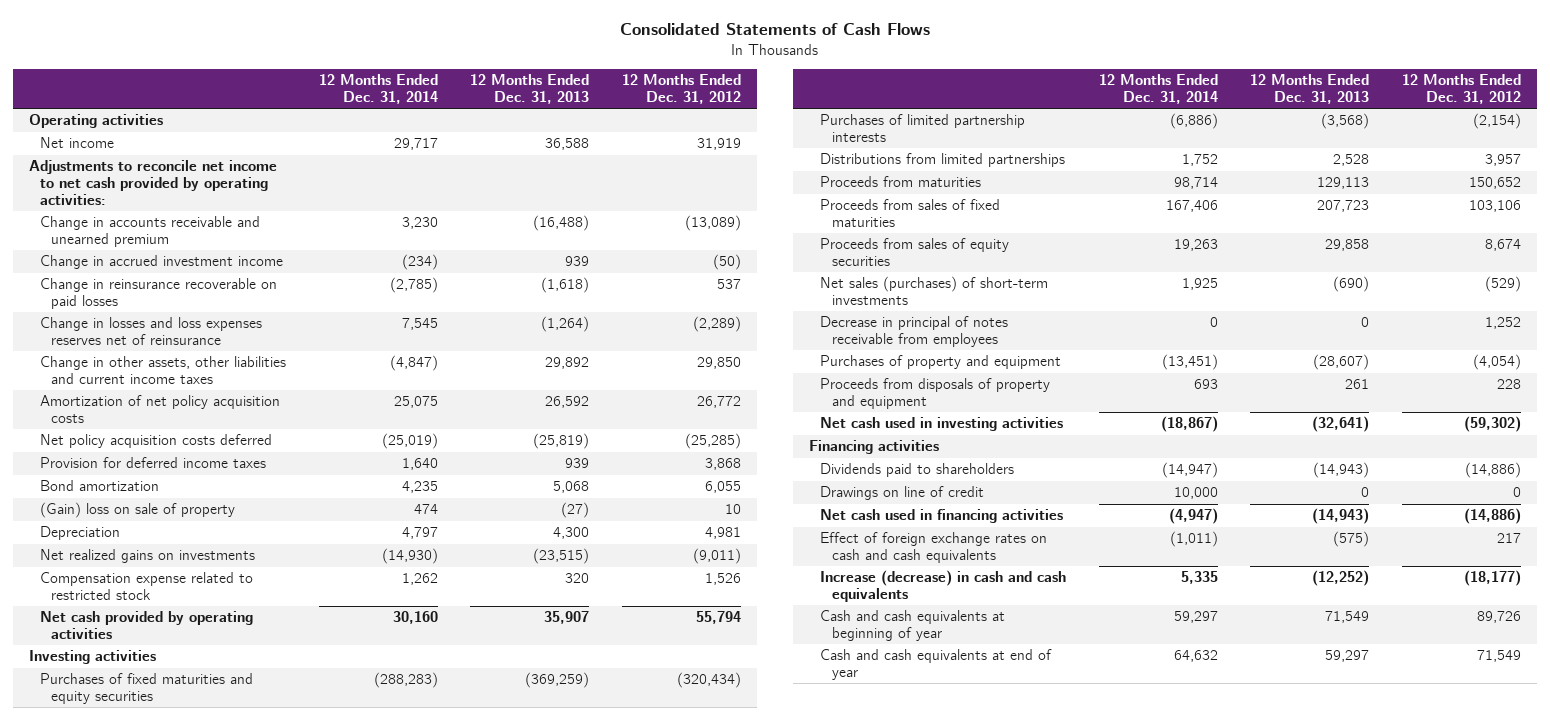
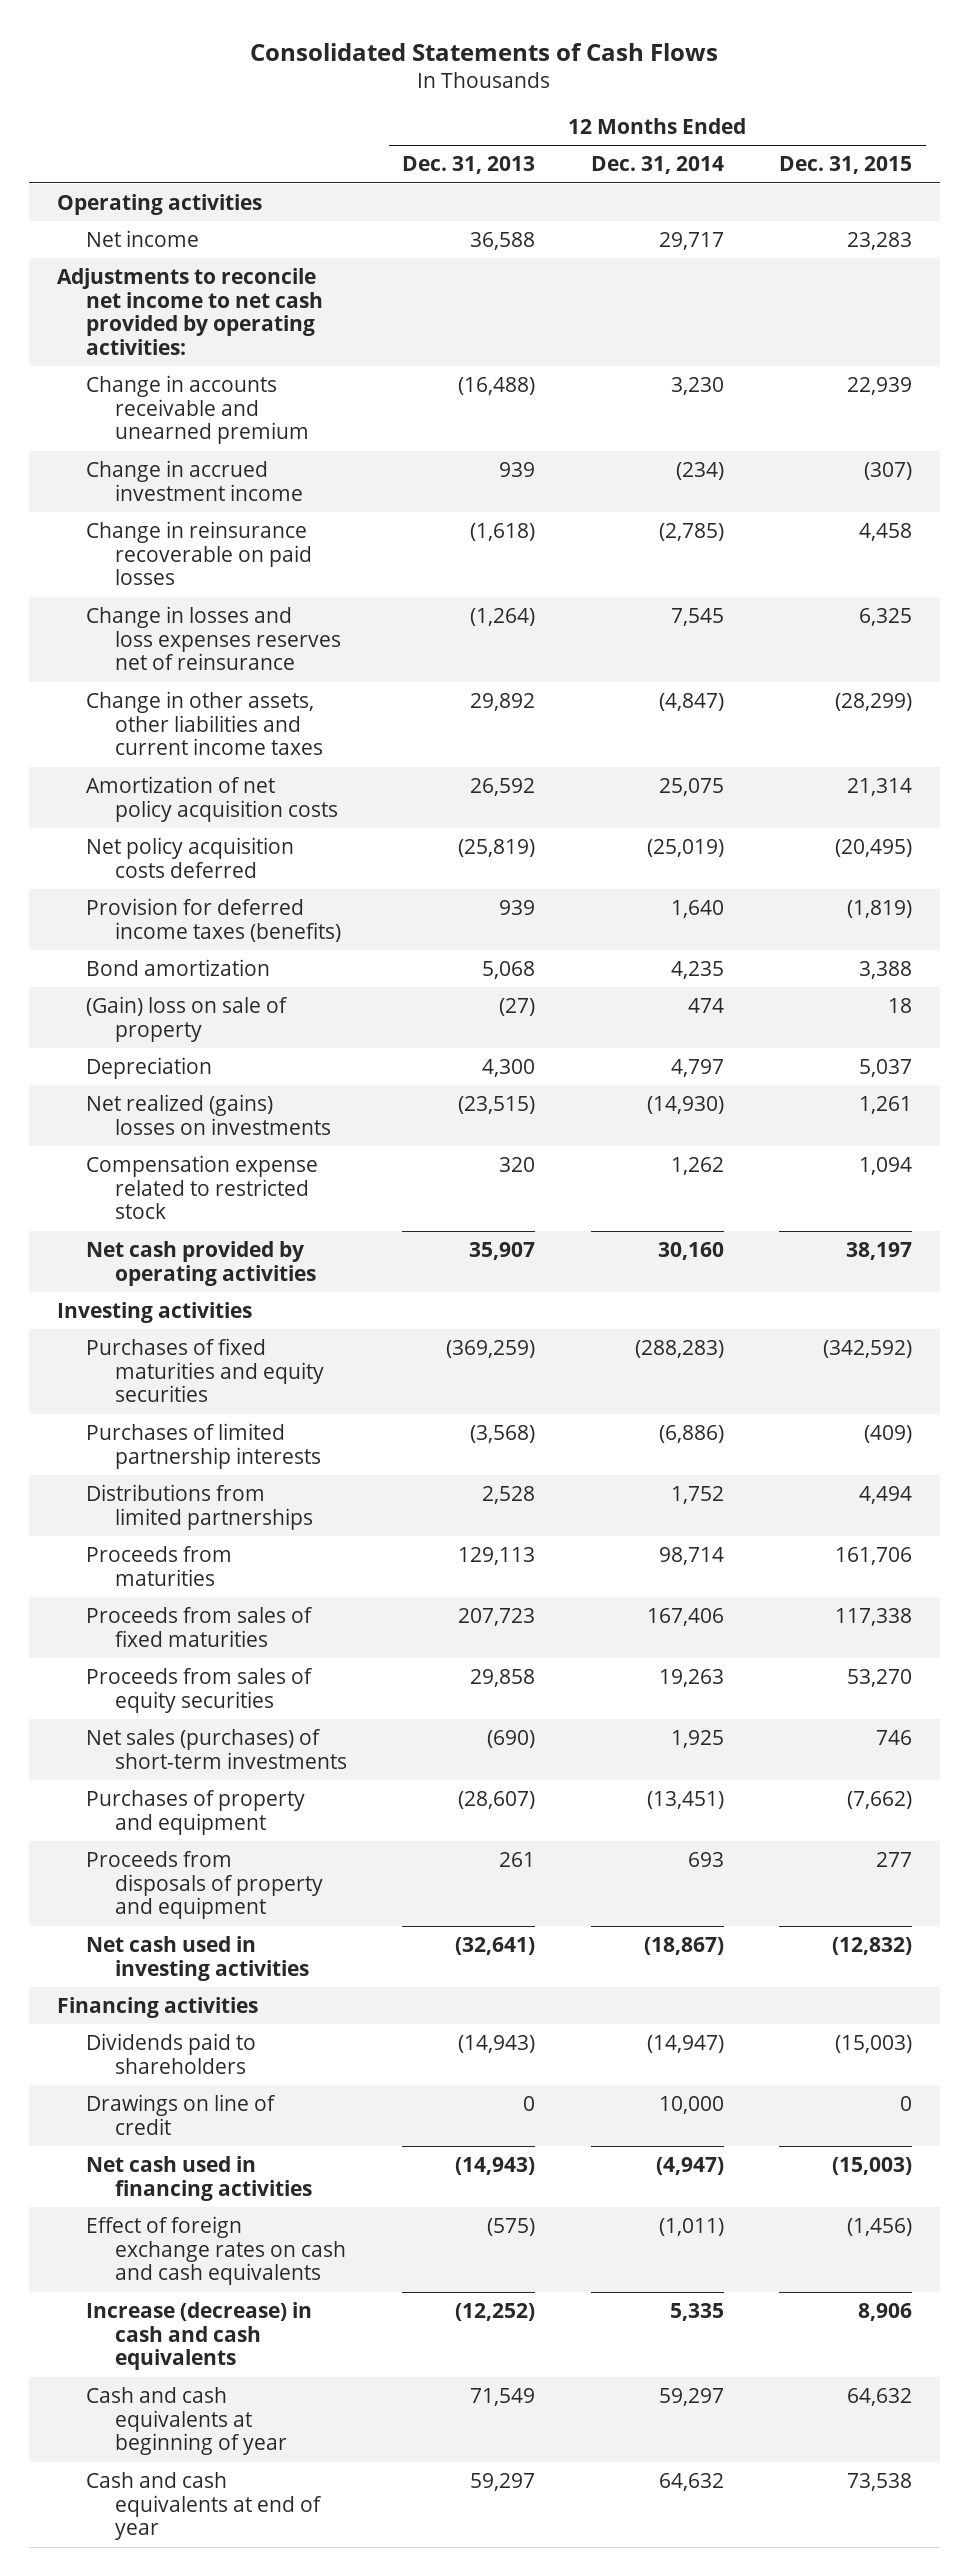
[621,74,741,104] 12 Months Ended Dec. 31, 2012 -> none
none -> [779,156,913,175] Dec. 31, 2015
[40,457,267,469] Provision for deferred income taxes -> [85,897,342,942] Provision for deferred income taxes (benefits)
[40,549,256,564] Net realized gains on investments -> [85,1093,332,1135] Net realized (gains) losses on investments
[820,316,1009,347] Decrease in principal of notes receivable from employees -> none

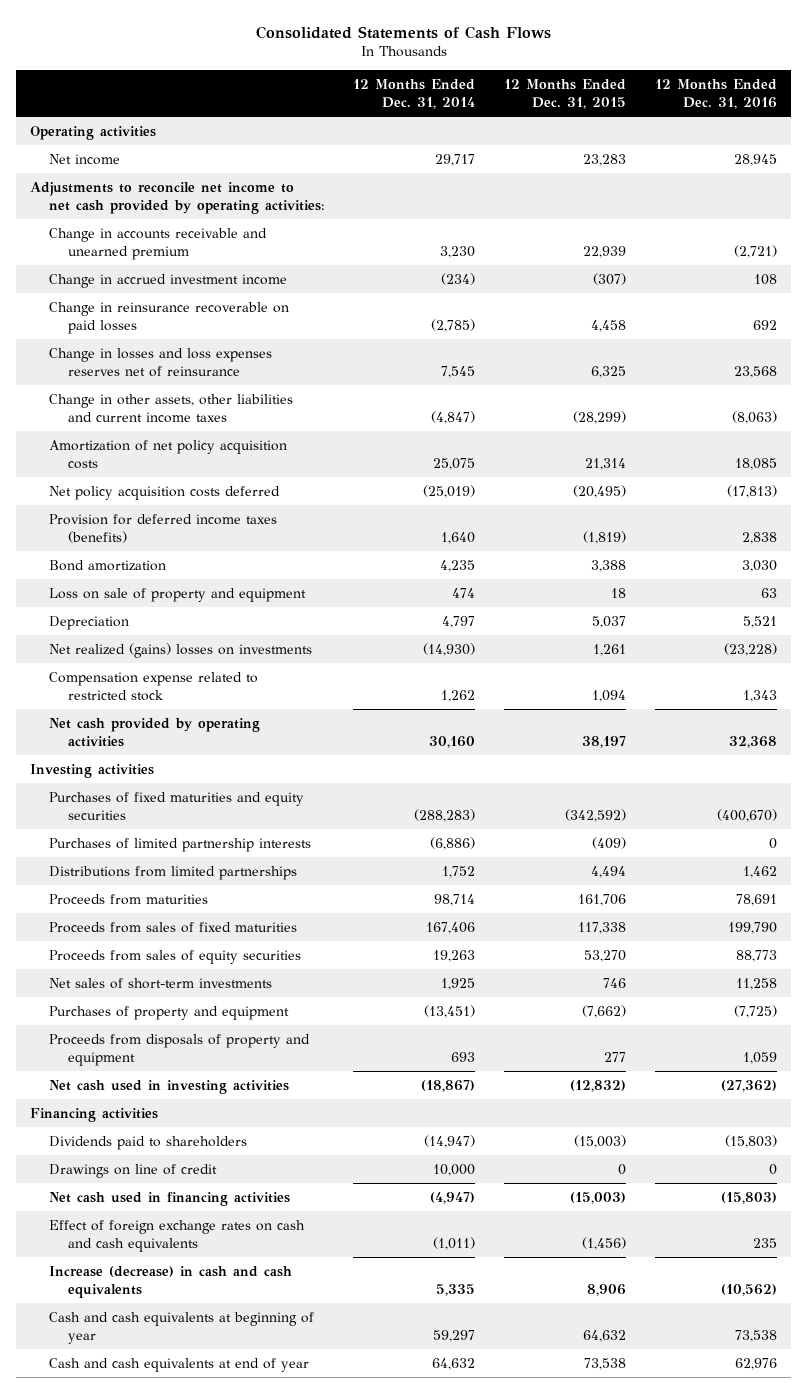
[402,156,536,175] Dec. 31, 2013 -> none
none -> [654,79,777,109] 12 Months Ended Dec. 31, 2016
[85,995,288,1042] (Gain) loss on sale of property -> [49,587,307,602] Loss on sale of property and equipment
[85,1728,348,1769] Net sales (purchases) of short-term investments -> [49,977,273,989] Net sales of short-term investments

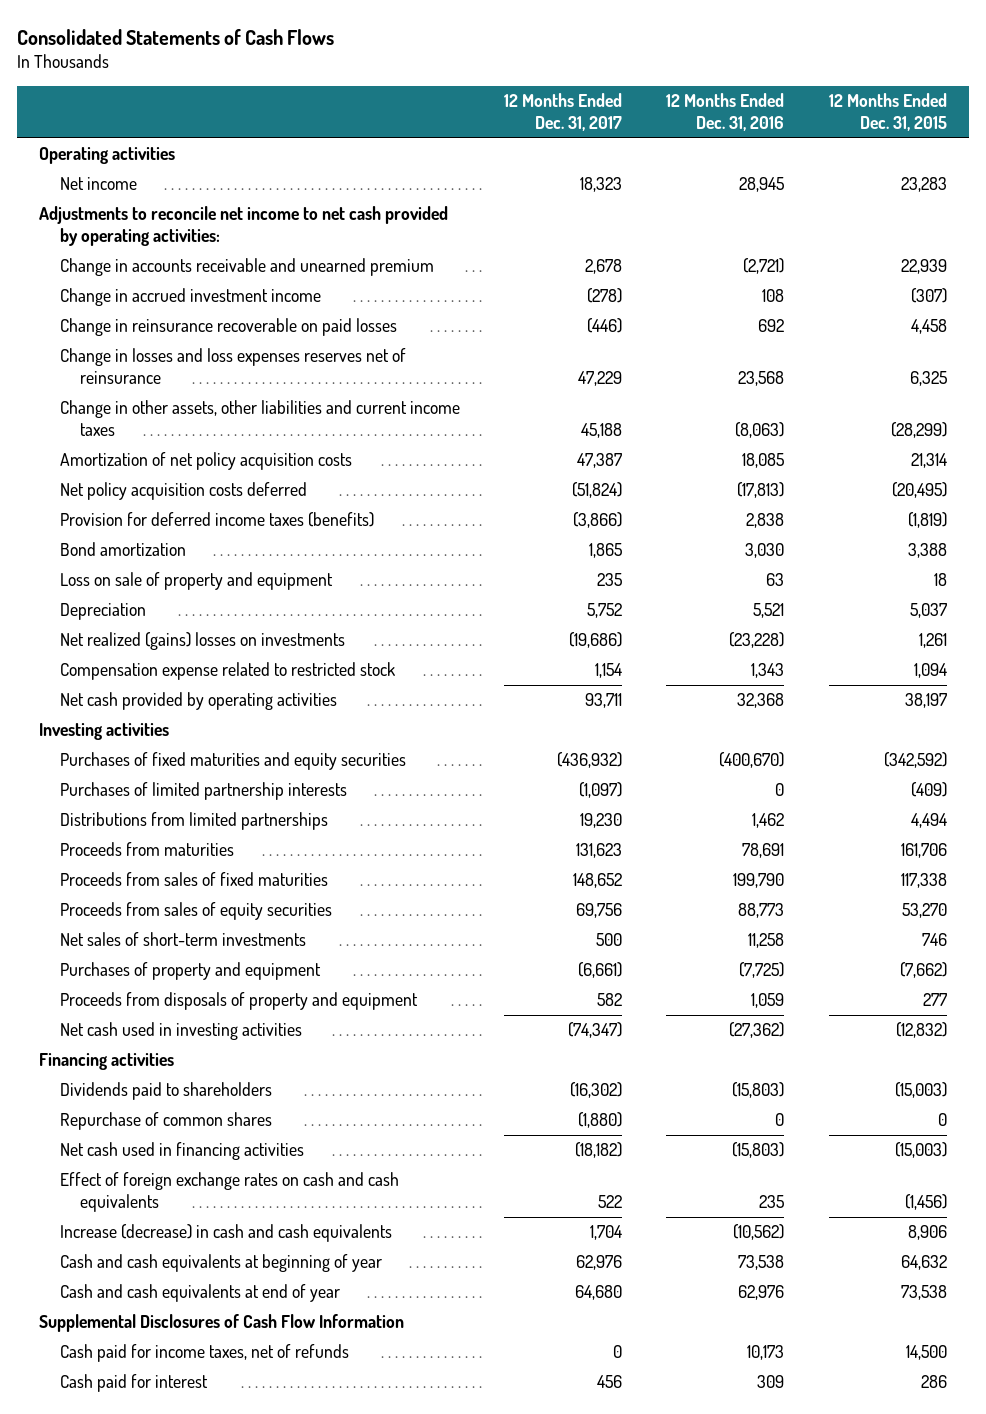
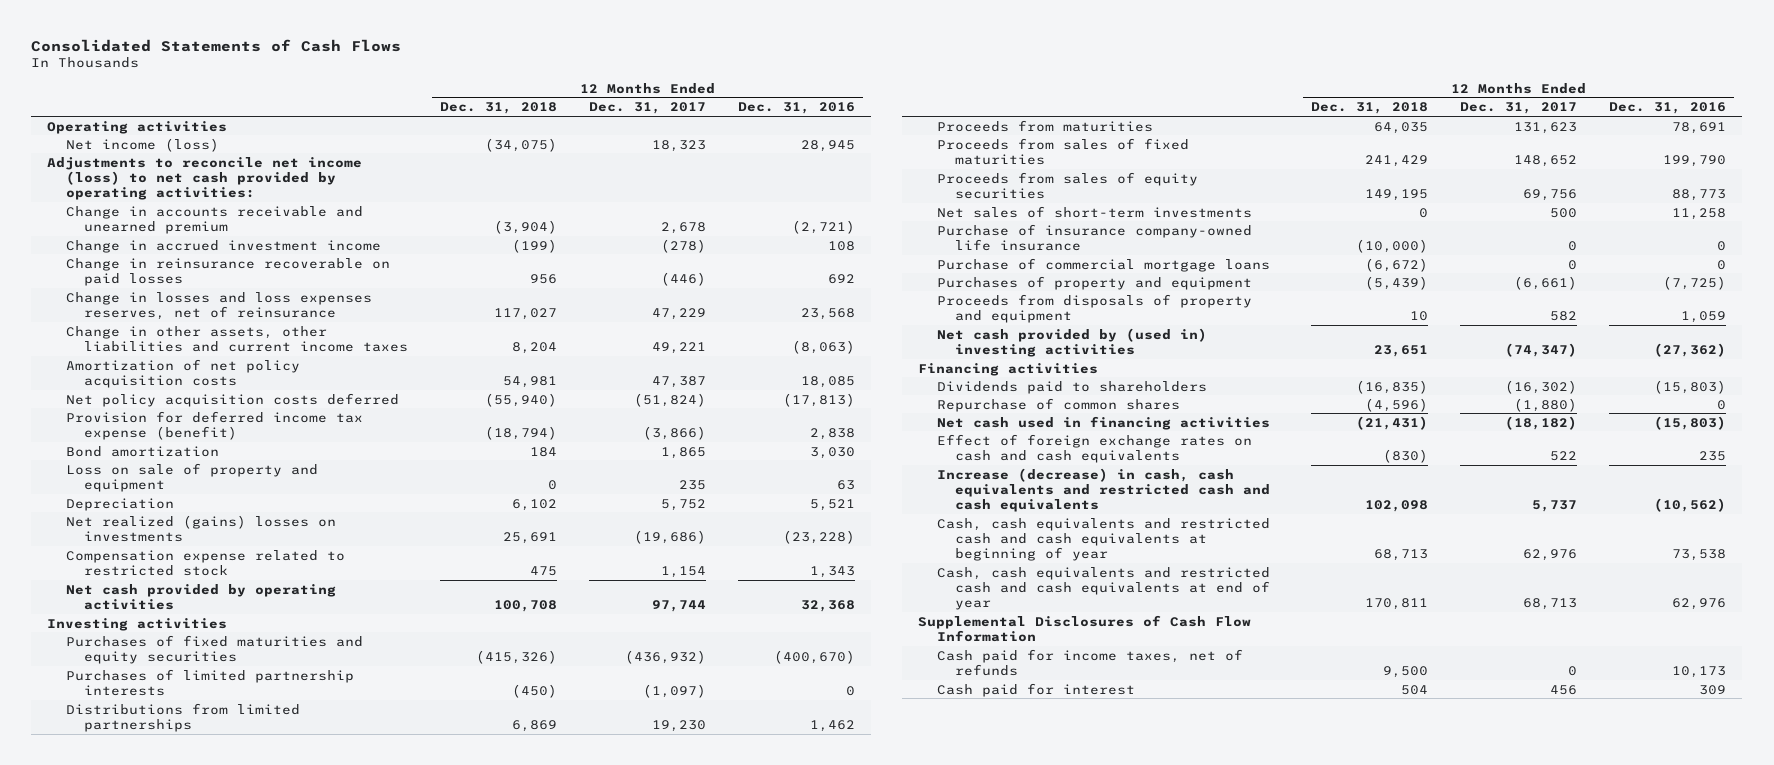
[828,93,947,131] 12 Months Ended Dec. 31, 2015 -> none
none -> [440,102,558,115] Dec. 31, 2018
[59,177,137,191] Net income -> [65,137,219,152] Net income (loss)
[39,206,449,246] Adjustments to reconcile net income to net cash provided by operating activities: -> [47,156,363,201] Adjustments to reconcile net income (loss) to net cash provided by operating activities:
[59,348,406,384] Change in losses and loss expenses reserves net of reinsurance -> [65,291,372,320] Change in losses and loss expenses reserves, net of reinsurance
[580,422,622,438] 45,188 -> [652,341,707,354] 49,221
[59,512,374,528] Provision for deferred income taxes (benefits) -> [65,410,363,440] Provision for deferred income tax expense (benefit)
[584,693,622,709] 93,711 -> [652,599,707,612] 97,744
none -> [936,223,1252,251] Purchase of insurance company-owned life insurance
none -> [936,257,1270,272] Purchase of commercial mortgage loans
[59,1022,302,1041] Net cash used in investing activities -> [936,327,1207,357] Net cash provided by (used in) investing activities
[59,1224,392,1243] Increase (decrease) in cash and cash equivalents -> [936,467,1270,513] Increase (decrease) in cash, cash equivalents and restricted cash and cash equivalents
[589,1225,622,1241] 1,704 -> [1532,500,1578,513] 5,737
[59,1254,382,1273] Cash and cash equivalents at beginning of year -> [936,517,1270,562] Cash, cash equivalents and restricted cash and cash equivalents at beginning of year
[59,1284,340,1303] Cash and cash equivalents at end of year -> [936,566,1270,611] Cash, cash equivalents and restricted cash and cash equivalents at end of year
[574,1285,622,1301] 64,680 -> [1523,598,1578,611] 68,713

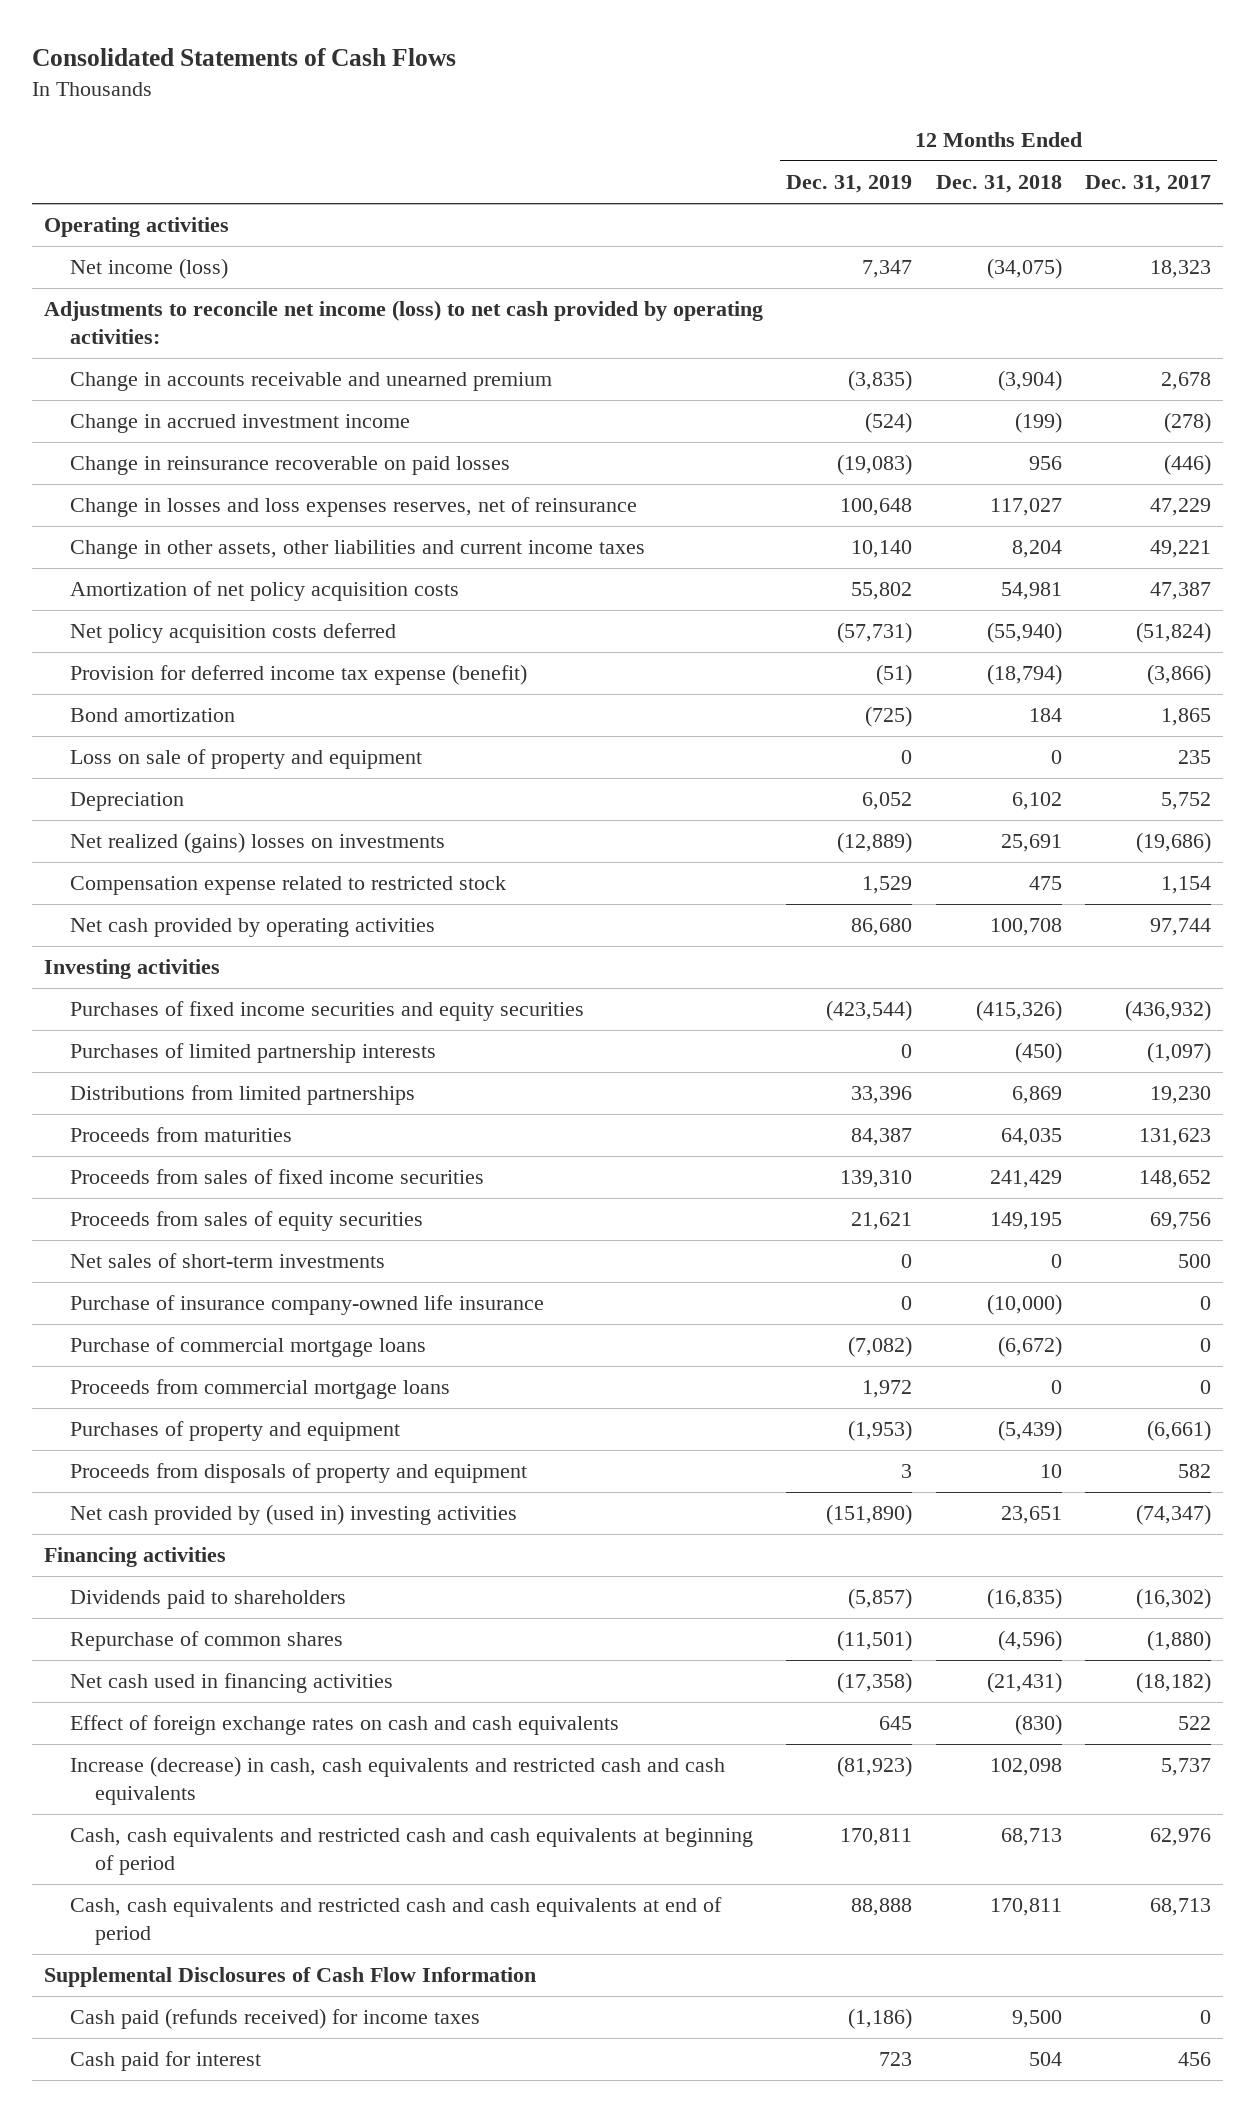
[738,102,856,115] Dec. 31, 2016 -> none
none -> [786,175,913,194] Dec. 31, 2019
[65,634,363,664] Purchases of fixed maturities and equity securities -> [69,1001,584,1022] Purchases of fixed income securities and equity securities
[936,137,1189,165] Proceeds from sales of fixed maturities -> [69,1169,484,1185] Proceeds from sales of fixed income securities
none -> [69,1379,450,1400] Proceeds from commercial mortgage loans
[936,517,1270,562] Cash, cash equivalents and restricted cash and cash equivalents at beginning of year -> [69,1828,753,1875] Cash, cash equivalents and restricted cash and cash equivalents at beginning of period
[936,566,1270,611] Cash, cash equivalents and restricted cash and cash equivalents at end of year -> [69,1897,722,1945] Cash, cash equivalents and restricted cash and cash equivalents at end of period
[936,648,1243,676] Cash paid for income taxes, net of refunds -> [69,2008,480,2030] Cash paid (refunds received) for income taxes

